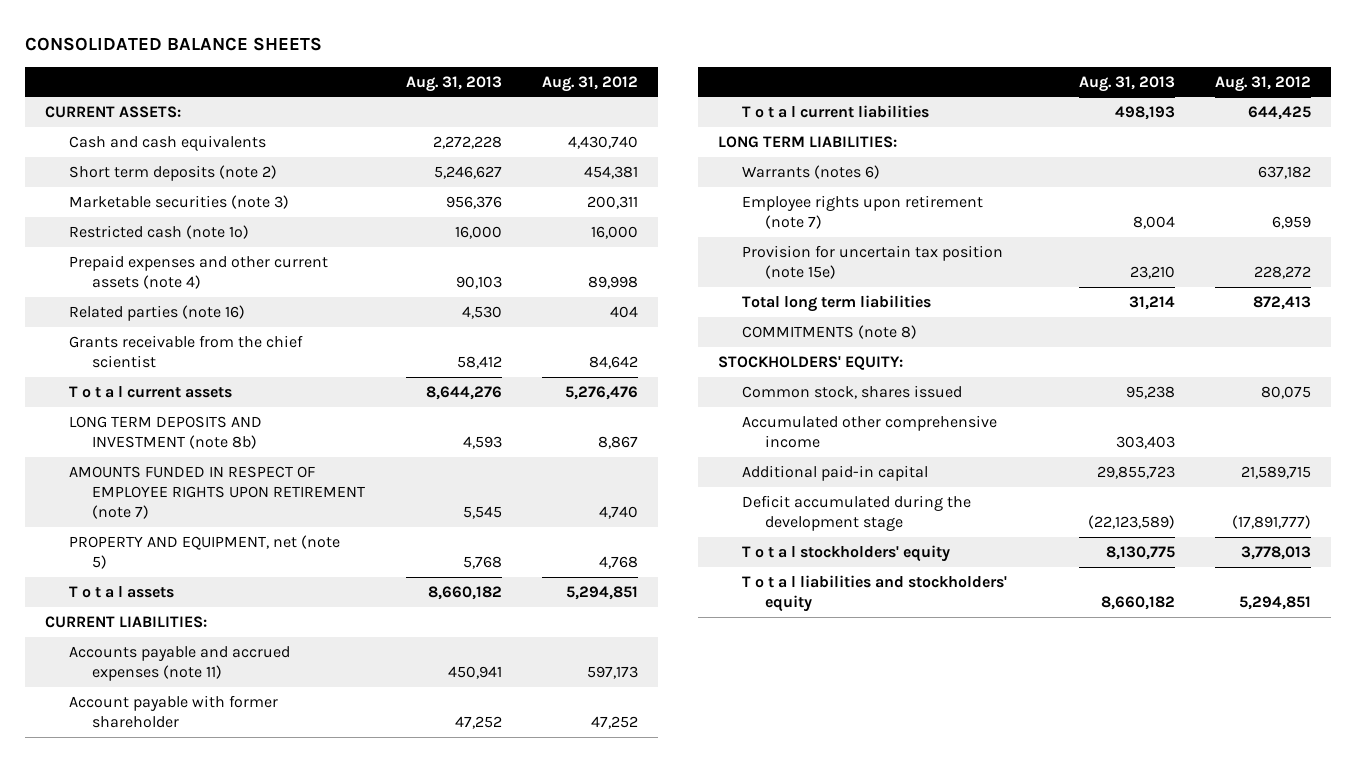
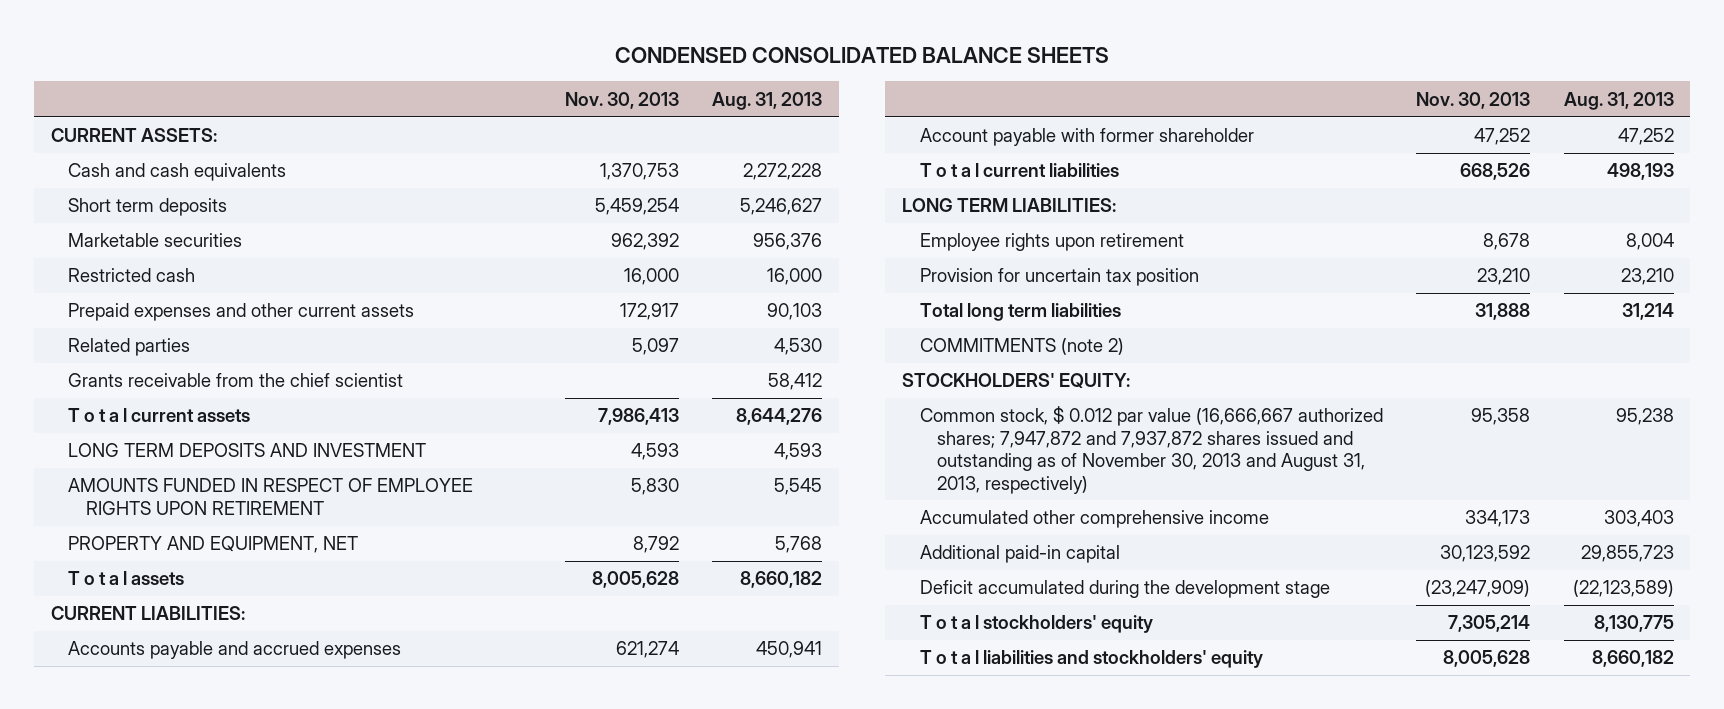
[25,37,323,52] CONSOLIDATED BALANCE SHEETS -> [615,46,1110,63] CONDENSED CONSOLIDATED BALANCE SHEETS
[541,75,638,92] Aug. 31, 2012 -> none
none -> [564,91,679,109] Nov. 30, 2013
[68,164,277,181] Short term deposits (note 2) -> [68,198,228,217] Short term deposits
[68,194,289,209] Marketable securities (note 3) -> [68,233,243,248] Marketable securities
[68,224,249,239] Restricted cash (note 1o) -> [68,268,196,283] Restricted cash
[68,254,328,290] Prepaid expenses and other current assets (note 4) -> [68,303,415,322] Prepaid expenses and other current assets
[68,304,245,321] Related parties (note 16) -> [68,338,191,357] Related parties
[68,415,262,450] LONG TERM DEPOSITS AND INVESTMENT (note 8b) -> [68,443,427,458] LONG TERM DEPOSITS AND INVESTMENT
[68,465,366,520] AMOUNTS FUNDED IN RESPECT OF EMPLOYEE RIGHTS UPON RETIREMENT (note 7) -> [68,478,474,515] AMOUNTS FUNDED IN RESPECT OF EMPLOYEE RIGHTS UPON RETIREMENT
[68,534,340,570] PROPERTY AND EQUIPMENT, net (note 5) -> [68,536,359,554] PROPERTY AND EQUIPMENT, NET
[68,645,290,682] Accounts payable and accrued expenses (note 11) -> [68,641,402,660] Accounts payable and accrued expenses
[741,164,880,179] Warrants (notes 6) -> none
[741,194,983,230] Employee rights upon retirement (note 7) -> [919,233,1184,252] Employee rights upon retirement
[741,244,1003,280] Provision for uncertain tax position (note 15e) -> [919,268,1199,287] Provision for uncertain tax position
[741,324,917,339] COMMITMENTS (note 8) -> [919,338,1124,356] COMMITMENTS (note 2)
[741,384,962,399] Common stock, shares issued -> [919,406,1383,494] Common stock, $ 0.012 par value (16,666,667 authorized shares; 7,947,872 and 7,937,872 shares issued and outstanding as of November 30, 2013 and August 31, 2013, respectively)

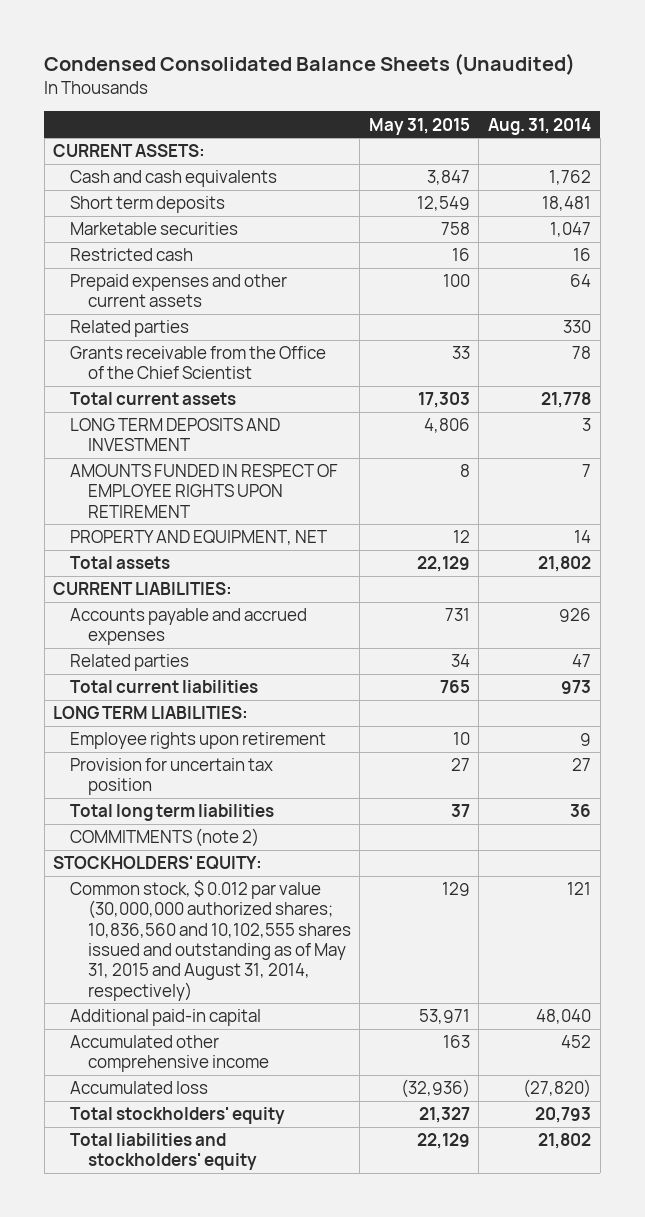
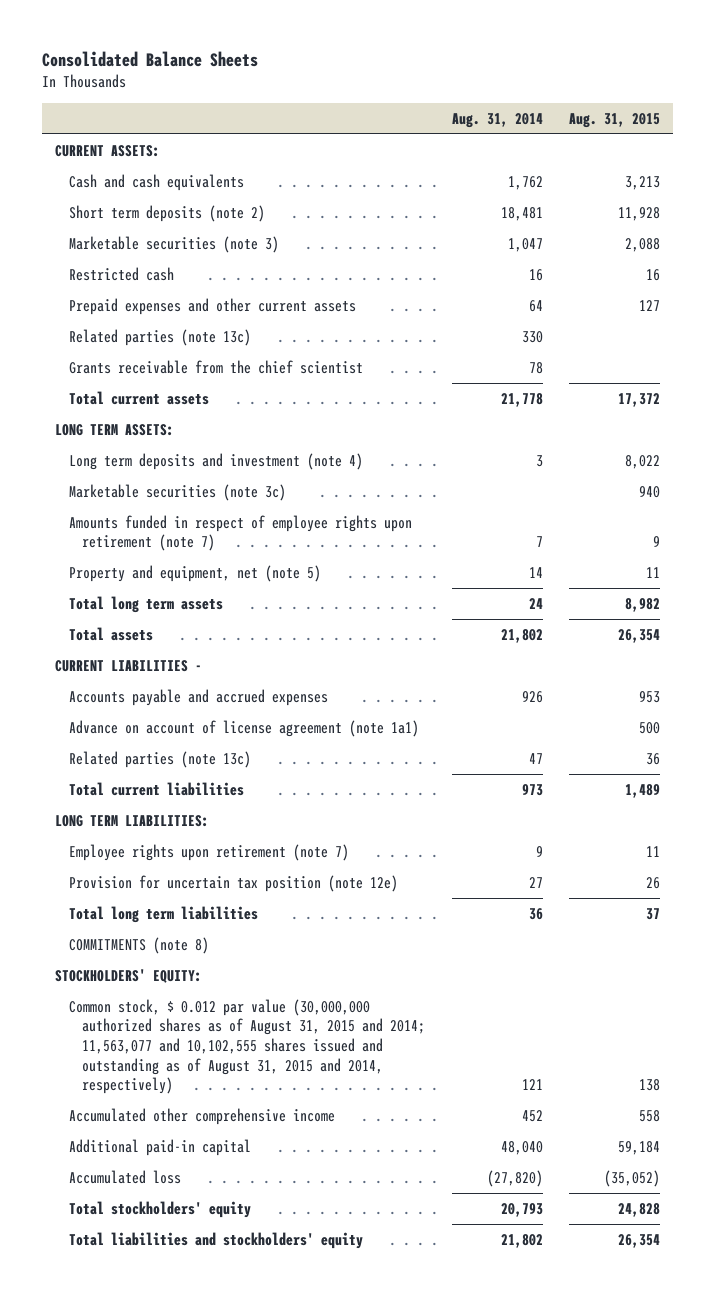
[44,53,576,76] Condensed Consolidated Balance Sheets (Unaudited) -> [41,51,258,68] Consolidated Balance Sheets
[368,117,470,135] May 31, 2015 -> none
none -> [568,112,660,128] Aug. 31, 2015
[70,196,226,214] Short term deposits -> [68,204,265,222] Short term deposits (note 2)
[70,222,239,236] Marketable securities -> [68,235,279,253] Marketable securities (note 3)
[70,320,190,338] Related parties -> [68,328,251,346] Related parties (note 13c)
[70,346,327,380] Grants receivable from the Office of the Chief Scientist -> [68,359,363,374] Grants receivable from the chief scientist
none -> [55,423,175,436] LONG TERM ASSETS:
[70,418,281,452] LONG TERM DEPOSITS AND INVESTMENT -> [68,452,363,470] Long term deposits and investment (note 4)
none -> [68,483,286,501] Marketable securities (note 3c)
[70,464,339,518] AMOUNTS FUNDED IN RESPECT OF EMPLOYEE RIGHTS UPON RETIREMENT -> [68,514,412,552] Amounts funded in respect of employee rights upon retirement (note 7)
[70,530,328,546] PROPERTY AND EQUIPMENT, NET -> [68,564,321,582] Property and equipment, net (note 5)
none -> [68,595,223,613] Total long term assets
[53,582,233,596] CURRENT LIABILITIES: -> [55,659,203,672] CURRENT LIABILITIES -
none -> [68,719,419,737] Advance on account of license agreement (note 1a1)
[70,654,190,672] Related parties -> [68,750,251,768] Related parties (note 13c)
[70,732,327,750] Employee rights upon retirement -> [68,843,349,861] Employee rights upon retirement (note 7)
[70,758,274,796] Provision for uncertain tax position -> [68,874,398,892] Provision for uncertain tax position (note 12e)
[70,828,260,848] COMMITMENTS (note 2) -> [68,936,209,954] COMMITMENTS (note 8)
[70,880,351,1001] Common stock, $ 0.012 par value (30,000,000 authorized shares; 10,836,560 and 10,102,555 shares issued and outstanding as of May 31, 2015 and August 31, 2014, respectively) -> [68,998,426,1095] Common stock, $ 0.012 par value (30,000,000 authorized shares as of August 31, 2015 and 2014; 11,563,077 and 10,102,555 shares issued and outstanding as of August 31, 2015 and 2014, respectively)
[70,1009,262,1027] Additional paid-in capital -> [68,1138,251,1156] Additional paid-in capital

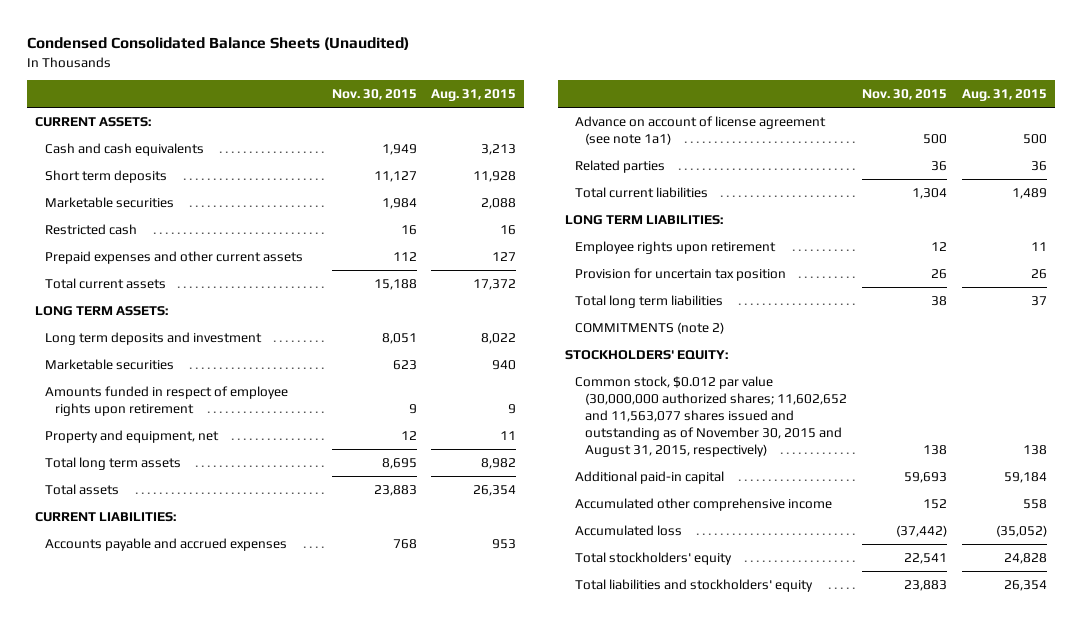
[41,51,258,68] Consolidated Balance Sheets -> [27,37,410,51] Condensed Consolidated Balance Sheets (Unaudited)
[451,112,543,128] Aug. 31, 2014 -> none
none -> [331,89,417,101] Nov. 30, 2015
[68,204,265,222] Short term deposits (note 2) -> [44,169,167,183] Short term deposits
[68,235,279,253] Marketable securities (note 3) -> [44,196,174,208] Marketable securities
[68,328,251,346] Related parties (note 13c) -> none
[68,359,363,374] Grants receivable from the chief scientist -> none
[68,452,363,470] Long term deposits and investment (note 4) -> [44,331,262,345] Long term deposits and investment
[68,483,286,501] Marketable securities (note 3c) -> [44,358,174,370] Marketable securities
[68,514,412,552] Amounts funded in respect of employee rights upon retirement (note 7) -> [44,385,288,416] Amounts funded in respect of employee rights upon retirement
[68,564,321,582] Property and equipment, net (note 5) -> [44,429,219,443] Property and equipment, net
[55,659,203,672] CURRENT LIABILITIES - -> [34,511,176,522] CURRENT LIABILITIES:
[68,719,419,737] Advance on account of license agreement (note 1a1) -> [575,115,827,145] Advance on account of license agreement (see note 1a1)
[68,750,251,768] Related parties (note 13c) -> [575,159,666,173] Related parties
[68,843,349,861] Employee rights upon retirement (note 7) -> [575,240,777,254] Employee rights upon retirement
[68,874,398,892] Provision for uncertain tax position (note 12e) -> [575,267,787,281] Provision for uncertain tax position
[68,936,209,954] COMMITMENTS (note 8) -> [575,321,725,334] COMMITMENTS (note 2)
[68,998,426,1095] Common stock, $ 0.012 par value (30,000,000 authorized shares as of August 31, 2015 and 2014; 11,563,077 and 10,102,555 shares issued and outstanding as of August 31, 2015 and 2014, respectively) -> [575,375,848,457] Common stock, $0.012 par value (30,000,000 authorized shares; 11,602,652 and 11,563,077 shares issued and outstanding as of November 30, 2015 and August 31, 2015, respectively)
[68,1107,335,1125] Accumulated other comprehensive income -> [575,497,833,511] Accumulated other comprehensive income

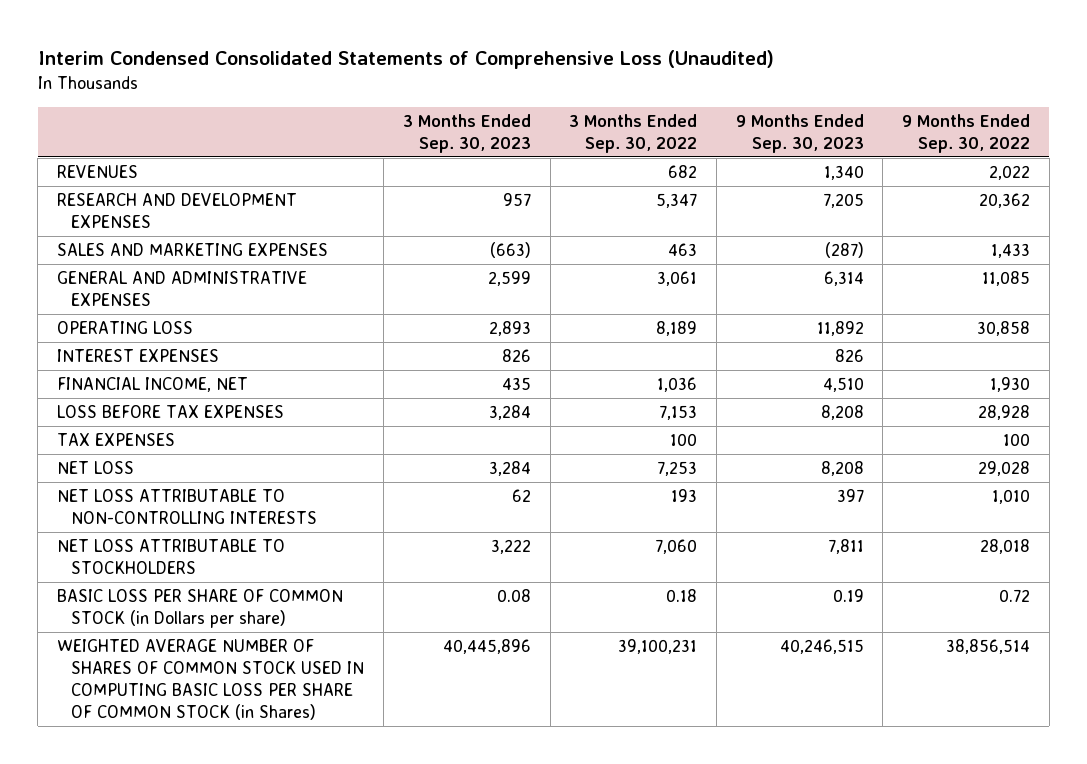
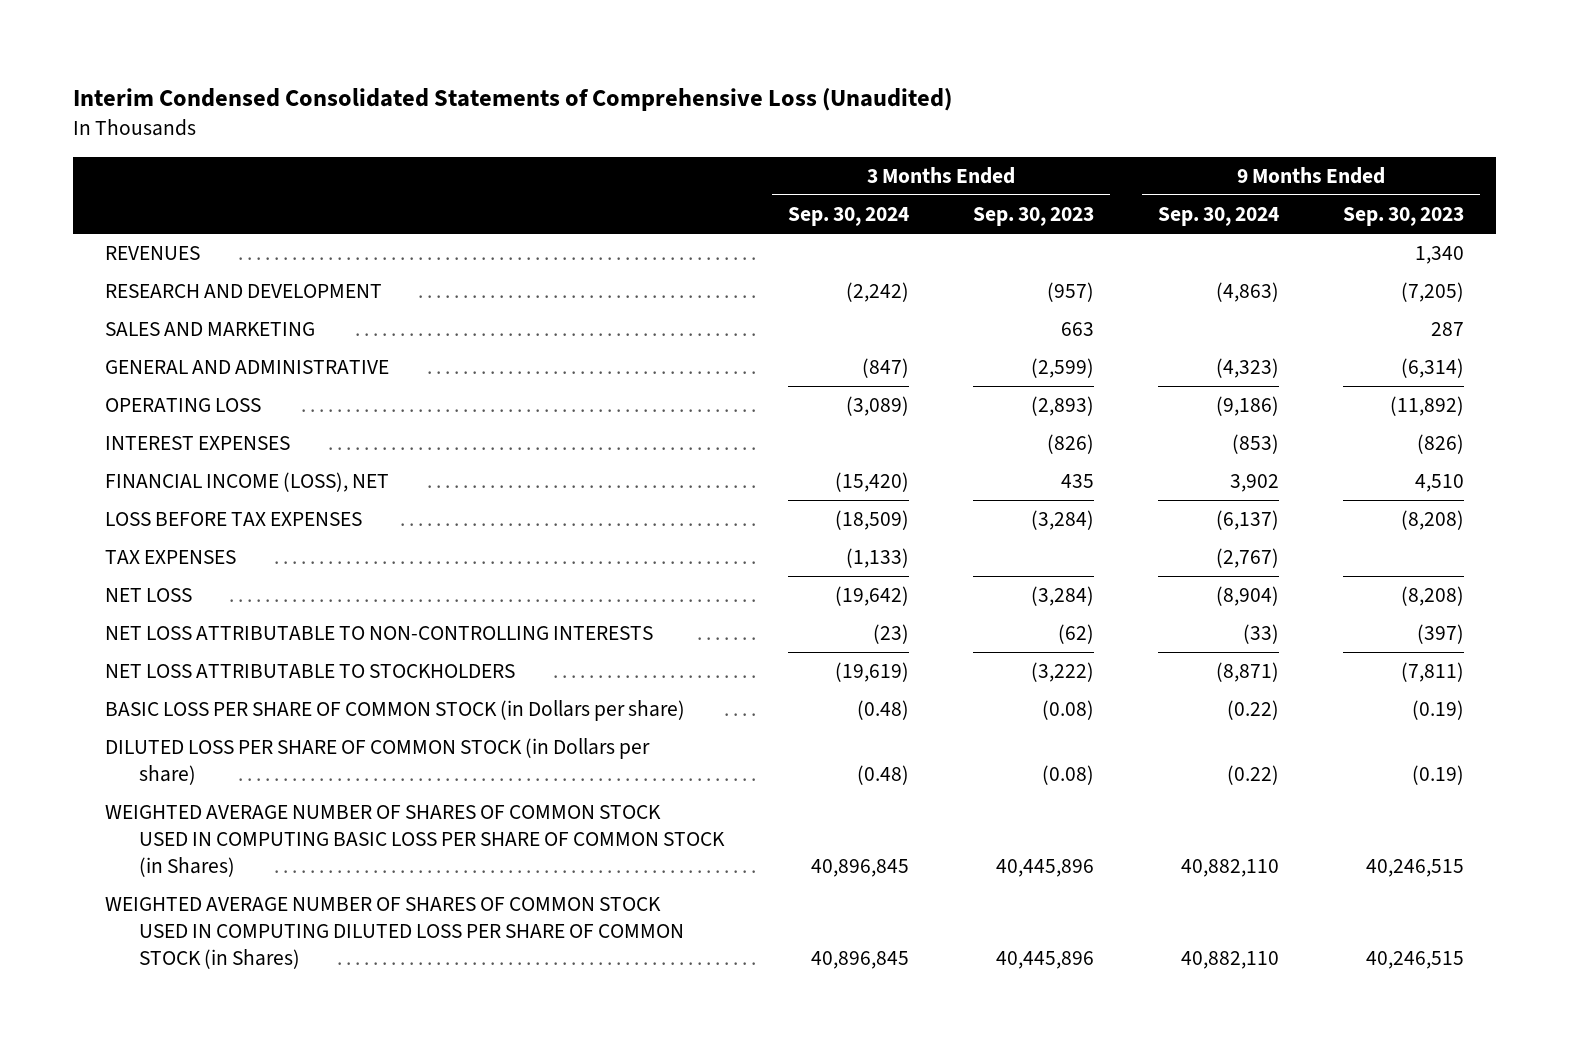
[569,113,698,153] 3 Months Ended Sep. 30, 2022 -> none
[902,113,1031,153] 9 Months Ended Sep. 30, 2022 -> none
none -> [788,207,910,227] Sep. 30, 2024
none -> [1158,207,1280,227] Sep. 30, 2024
[57,193,298,229] RESEARCH AND DEVELOPMENT EXPENSES -> [104,284,382,299] RESEARCH AND DEVELOPMENT
[502,193,531,207] 957 -> [1047,282,1095,303] (957)
[822,193,864,209] 7,205 -> [1401,282,1465,303] (7,205)
[57,243,329,257] SALES AND MARKETING EXPENSES -> [104,322,315,337] SALES AND MARKETING
[489,242,531,259] (663) -> [1061,322,1095,337] 663
[824,242,864,259] (287) -> [1431,322,1465,337] 287
[57,271,308,307] GENERAL AND ADMINISTRATIVE EXPENSES -> [104,360,389,375] GENERAL AND ADMINISTRATIVE
[487,271,531,287] 2,599 -> [1031,358,1095,379] (2,599)
[823,271,864,287] 6,314 -> [1401,358,1465,379] (6,314)
[488,321,531,337] 2,893 -> [1031,396,1095,417] (2,893)
[816,321,864,337] 11,892 -> [1390,396,1465,417] (11,892)
[501,349,531,363] 826 -> [1047,434,1095,455] (826)
[834,349,864,363] 826 -> [1417,434,1465,455] (826)
[57,377,249,393] FINANCIAL INCOME, NET -> [104,472,389,493] FINANCIAL INCOME (LOSS), NET
[488,405,531,421] 3,284 -> [1031,510,1095,531] (3,284)
[820,405,864,421] 8,208 -> [1401,510,1465,531] (8,208)
[488,461,531,477] 3,284 -> [1031,586,1095,607] (3,284)
[820,461,864,477] 8,208 -> [1401,586,1465,607] (8,208)
[511,489,531,503] 62 -> [1058,624,1095,645] (62)
[836,489,864,503] 397 -> [1417,624,1465,645] (397)
[490,539,531,555] 3,222 -> [1031,662,1095,683] (3,222)
[827,539,864,555] 7,811 -> [1401,662,1465,683] (7,811)
[496,589,531,603] 0.08 -> [1042,700,1095,721] (0.08)
[832,589,864,603] 0.19 -> [1412,700,1465,721] (0.19)
none -> [104,738,650,786] DILUTED LOSS PER SHARE OF COMMON STOCK (in Dollars per share)
none -> [104,897,685,969] WEIGHTED AVERAGE NUMBER OF SHARES OF COMMON STOCK USED IN COMPUTING DILUTED LOSS PER SHARE OF COMMON STOCK (in Shares)

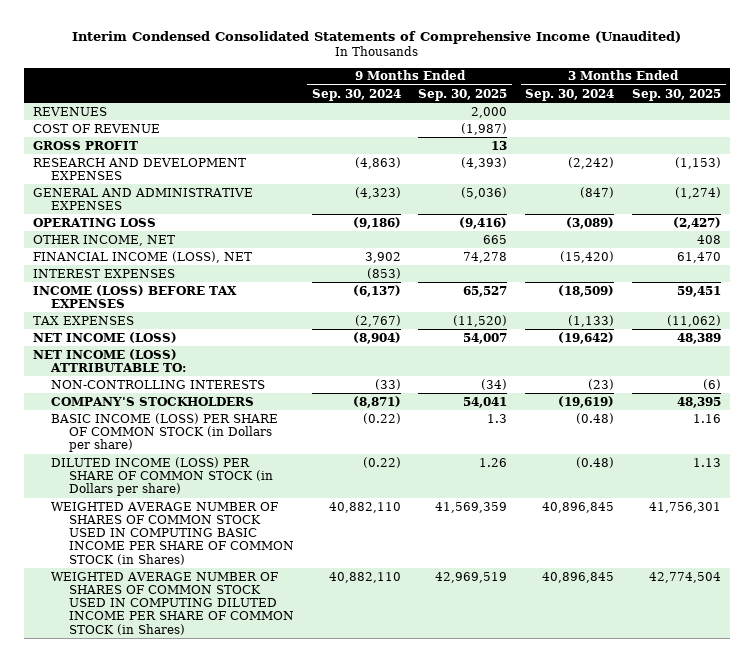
[72,88,952,112] Interim Condensed Consolidated Statements of Comprehensive Loss (Unaudited) -> [71,31,681,45] Interim Condensed Consolidated Statements of Comprehensive Income (Unaudited)
[973,207,1095,227] Sep. 30, 2023 -> none
[1343,207,1465,227] Sep. 30, 2023 -> none
none -> [418,88,508,101] Sep. 30, 2025
none -> [632,88,722,101] Sep. 30, 2025
[104,322,315,337] SALES AND MARKETING -> none
none -> [32,123,160,133] COST OF REVENUE
none -> [32,140,138,150] GROSS PROFIT
[104,284,382,299] RESEARCH AND DEVELOPMENT -> [32,157,246,180] RESEARCH AND DEVELOPMENT EXPENSES
[104,360,389,375] GENERAL AND ADMINISTRATIVE -> [32,187,253,210] GENERAL AND ADMINISTRATIVE EXPENSES
none -> [32,234,175,246] OTHER INCOME, NET
[104,436,290,451] INTEREST EXPENSES -> [32,268,175,278] INTEREST EXPENSES
[104,512,362,527] LOSS BEFORE TAX EXPENSES -> [32,284,237,308] INCOME (LOSS) BEFORE TAX EXPENSES
[104,588,192,603] NET LOSS -> [32,331,177,343] NET INCOME (LOSS)
none -> [32,348,186,372] NET INCOME (LOSS) ATTRIBUTABLE TO:
[104,626,653,641] NET LOSS ATTRIBUTABLE TO NON-CONTROLLING INTERESTS -> [50,379,265,389] NON-CONTROLLING INTERESTS
[104,664,515,679] NET LOSS ATTRIBUTABLE TO STOCKHOLDERS -> [50,396,254,406] COMPANY'S STOCKHOLDERS
[104,700,685,722] BASIC LOSS PER SHARE OF COMMON STOCK (in Dollars per share) -> [50,412,278,453] BASIC INCOME (LOSS) PER SHARE OF COMMON STOCK (in Dollars per share)
[104,738,650,786] DILUTED LOSS PER SHARE OF COMMON STOCK (in Dollars per share) -> [50,456,273,497] DILUTED INCOME (LOSS) PER SHARE OF COMMON STOCK (in Dollars per share)
[104,805,726,877] WEIGHTED AVERAGE NUMBER OF SHARES OF COMMON STOCK USED IN COMPUTING BASIC LOSS PER SHARE OF COMMON STOCK (in Shares) -> [50,501,294,565] WEIGHTED AVERAGE NUMBER OF SHARES OF COMMON STOCK USED IN COMPUTING BASIC INCOME PER SHARE OF COMMON STOCK (in Shares)
[104,897,685,969] WEIGHTED AVERAGE NUMBER OF SHARES OF COMMON STOCK USED IN COMPUTING DILUTED LOSS PER SHARE OF COMMON STOCK (in Shares) -> [50,571,294,635] WEIGHTED AVERAGE NUMBER OF SHARES OF COMMON STOCK USED IN COMPUTING DILUTED INCOME PER SHARE OF COMMON STOCK (in Shares)

